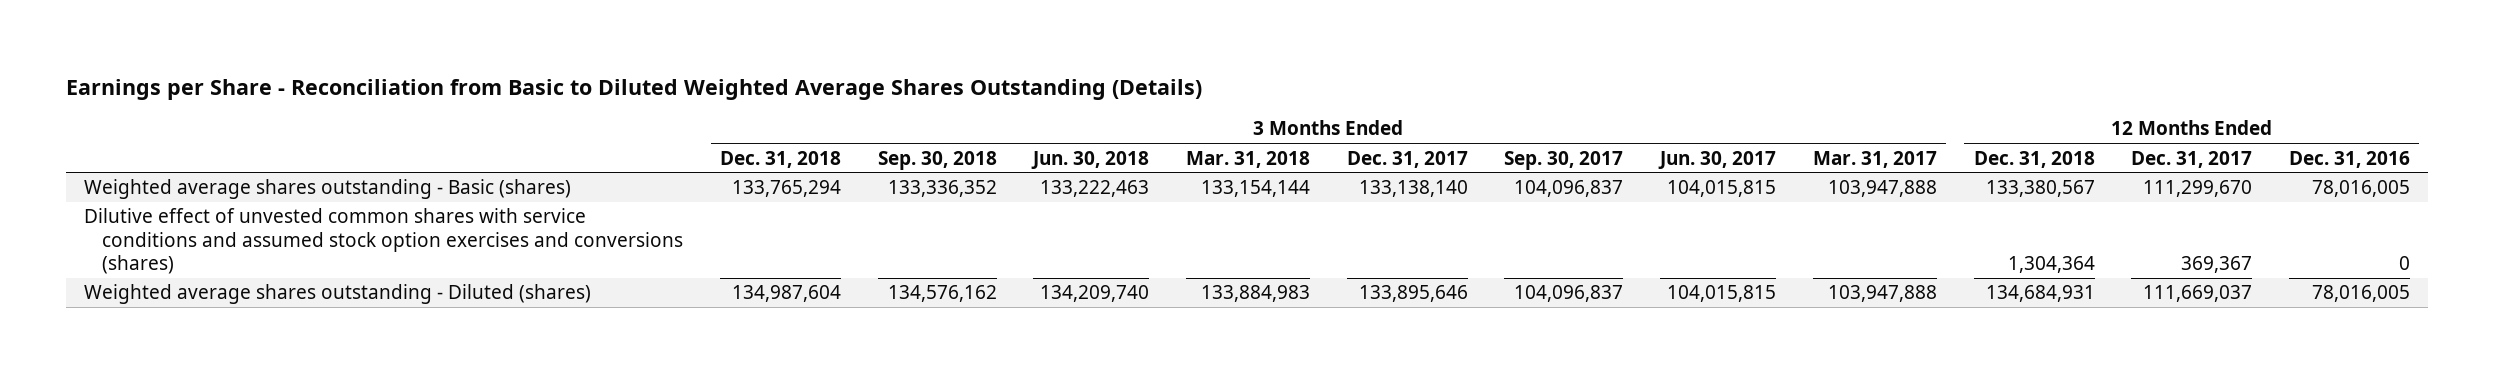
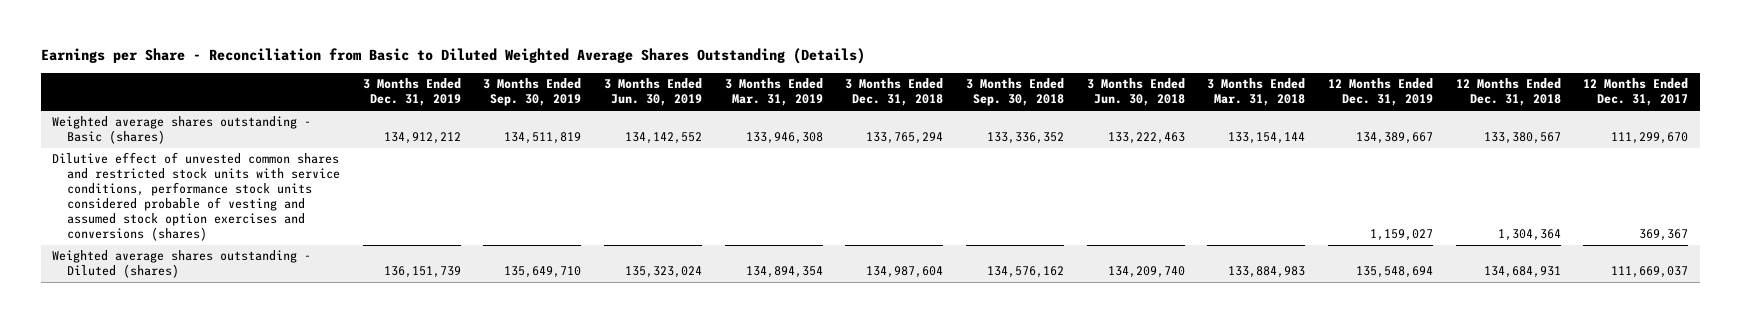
[1346,150,1468,168] Dec. 31, 2017 -> none
[1504,150,1624,170] Sep. 30, 2017 -> none
[1658,150,1777,169] Jun. 30, 2017 -> none
[1812,150,1937,168] Mar. 31, 2017 -> none
[2289,150,2411,168] Dec. 31, 2016 -> none
none -> [362,78,461,107] 3 Months Ended Dec. 31, 2019
none -> [483,78,582,107] 3 Months Ended Sep. 30, 2019
none -> [603,78,702,107] 3 Months Ended Jun. 30, 2019
none -> [724,78,823,107] 3 Months Ended Mar. 31, 2019
none -> [1327,78,1433,107] 12 Months Ended Dec. 31, 2019
[84,208,684,275] Dilutive effect of unvested common shares with service conditions and assumed stock option exercises and conversions (shares) -> [52,152,340,242] Dilutive effect of unvested common shares and restricted stock units with service conditions, performance stock units considered probable of vesting and assumed stock option exercises and conversions (shares)

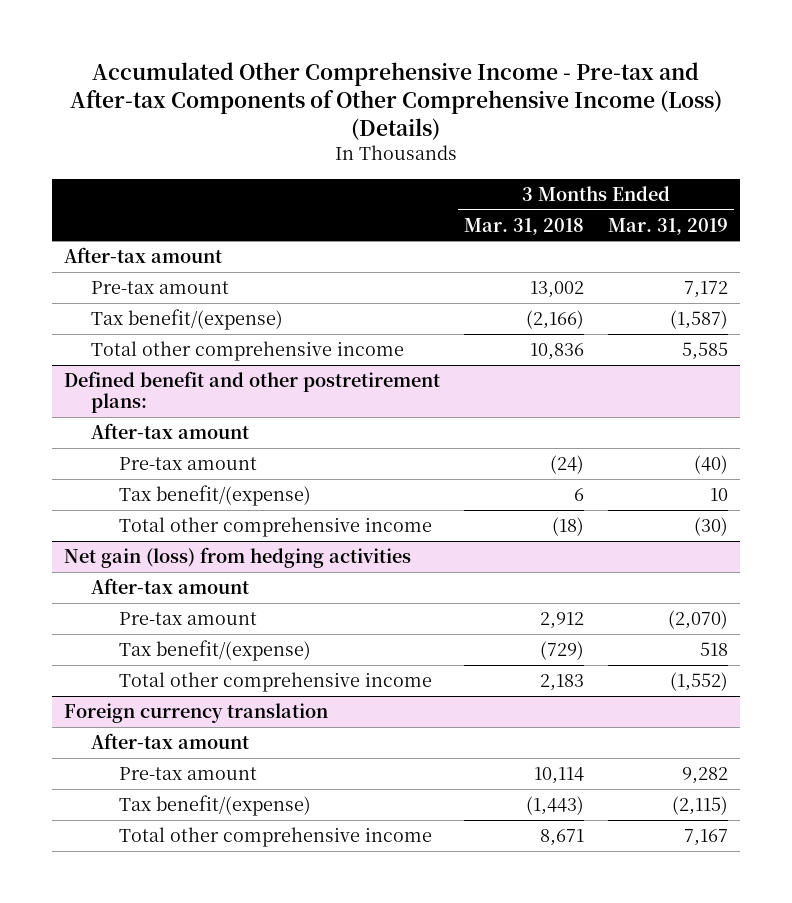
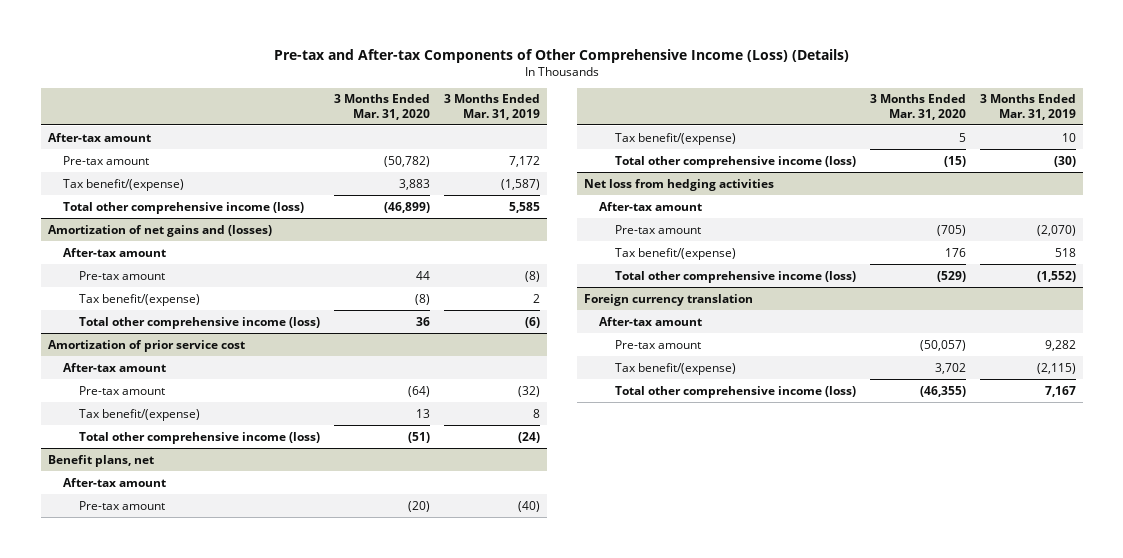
[69,61,722,140] Accumulated Other Comprehensive Income - Pre-tax and After-tax Components of Other Comprehensive Income (Loss) (Details) -> [273,48,849,63] Pre-tax and After-tax Components of Other Comprehensive Income (Loss) (Details)
[463,217,584,235] Mar. 31, 2018 -> none
none -> [333,94,430,120] 3 Months Ended Mar. 31, 2020
[63,371,440,414] Defined benefit and other postretirement plans: -> none
[91,341,405,362] Total other comprehensive income -> [63,201,305,214] Total other comprehensive income (loss)
none -> [47,224,272,237] Amortization of net gains and (losses)
none -> [78,270,165,280] Pre-tax amount
none -> [78,293,200,306] Tax benefit/(expense)
none -> [78,316,320,329] Total other comprehensive income (loss)
none -> [47,339,245,352] Amortization of prior service cost
none -> [63,362,167,372] After-tax amount
none -> [78,385,165,395] Pre-tax amount
none -> [78,408,200,421] Tax benefit/(expense)
none -> [78,431,320,444] Total other comprehensive income (loss)
none -> [47,454,154,467] Benefit plans, net
none -> [63,477,167,487] After-tax amount
[119,517,433,538] Total other comprehensive income -> [614,155,856,168] Total other comprehensive income (loss)
[63,547,411,569] Net gain (loss) from hedging activities -> [583,178,774,191] Net loss from hedging activities
[119,672,433,693] Total other comprehensive income -> [614,270,856,283] Total other comprehensive income (loss)
[119,827,433,848] Total other comprehensive income -> [614,385,856,398] Total other comprehensive income (loss)

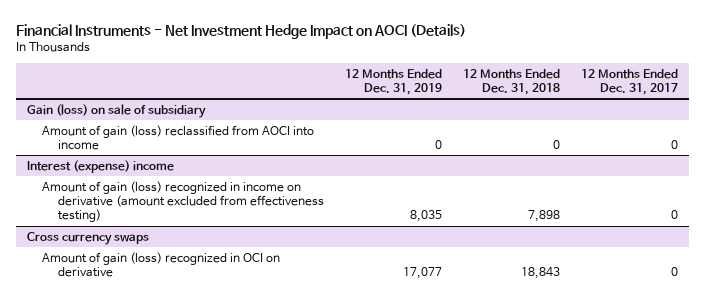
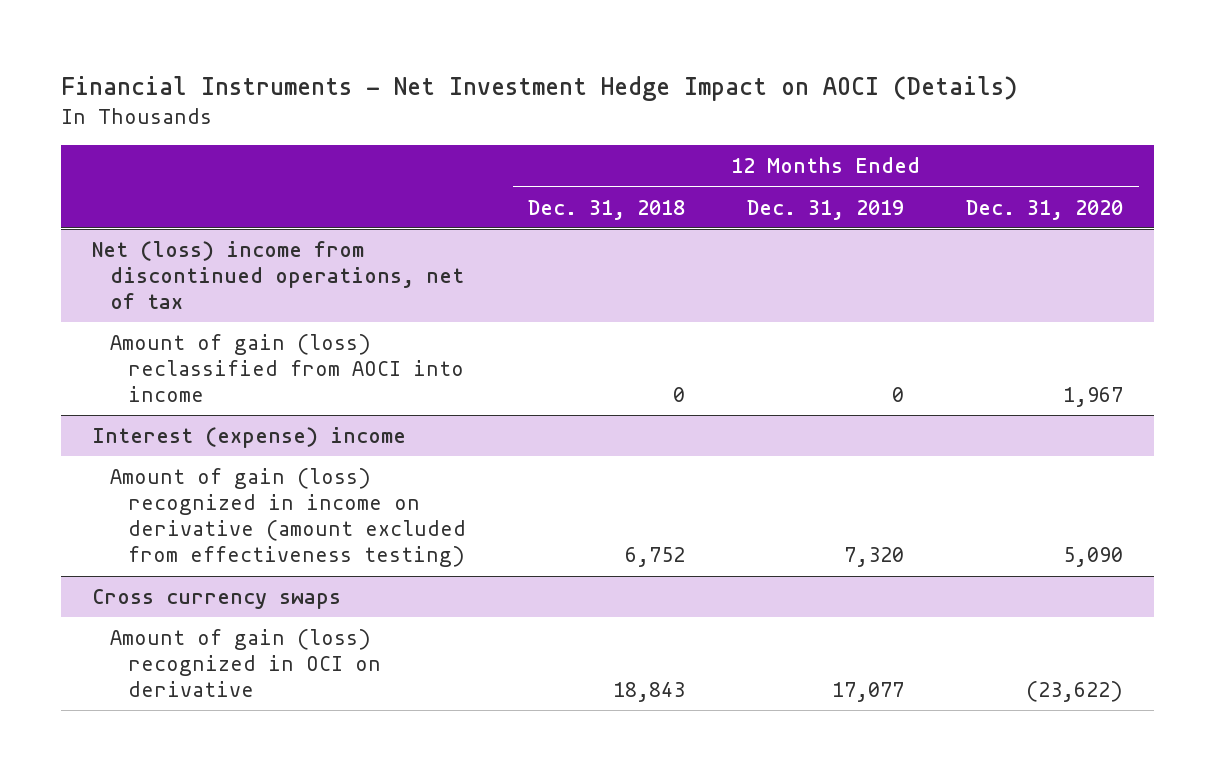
[581,68,679,95] 12 Months Ended Dec. 31, 2017 -> none
none -> [966,199,1124,220] Dec. 31, 2020
[26,103,206,118] Gain (loss) on sale of subsidiary -> [92,241,465,310] Net (loss) income from discontinued operations, net of tax
[410,210,443,223] 8,035 -> [844,547,905,568] 7,320
[528,210,561,223] 7,898 -> [625,547,686,568] 6,752

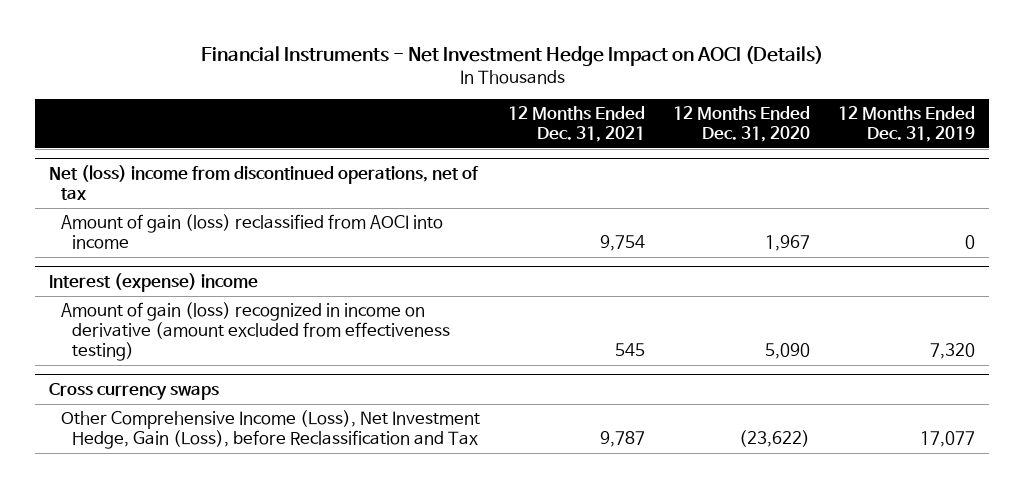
[528,199,686,220] Dec. 31, 2018 -> none
none -> [507,106,645,143] 12 Months Ended Dec. 31, 2021
[110,629,381,698] Amount of gain (loss) recognized in OCI on derivative -> [60,410,480,450] Other Comprehensive Income (Loss), Net Investment Hedge, Gain (Loss), before Reclassification and Tax

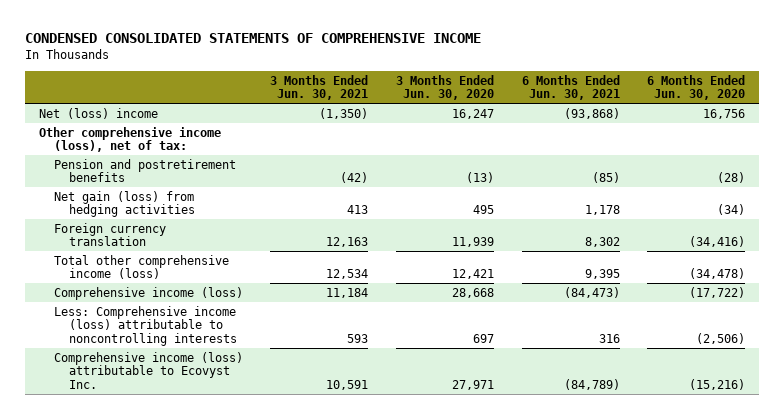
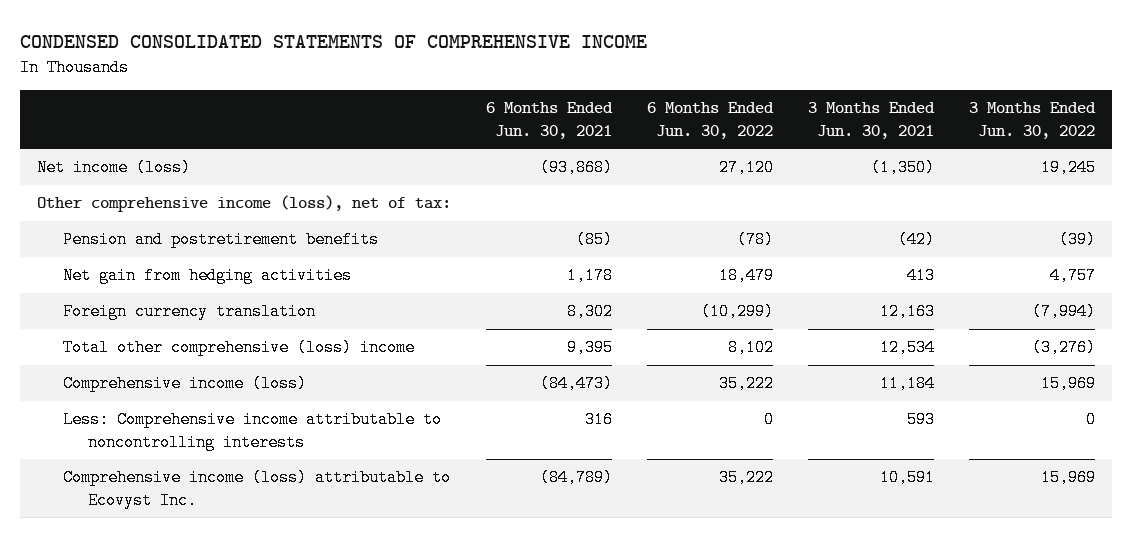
[396,74,495,101] 3 Months Ended Jun. 30, 2020 -> none
[647,74,746,101] 6 Months Ended Jun. 30, 2020 -> none
none -> [646,102,774,139] 6 Months Ended Jun. 30, 2022
none -> [968,102,1096,139] 3 Months Ended Jun. 30, 2022
[38,107,158,119] Net (loss) income -> [37,159,192,177] Net income (loss)
[53,190,195,218] Net gain (loss) from hedging activities -> [62,267,352,285] Net gain from hedging activities
[53,254,229,280] Total other comprehensive income (loss) -> [62,339,415,357] Total other comprehensive (loss) income
[53,305,237,347] Less: Comprehensive income (loss) attributable to noncontrolling interests -> [62,411,442,451] Less: Comprehensive income attributable to noncontrolling interests

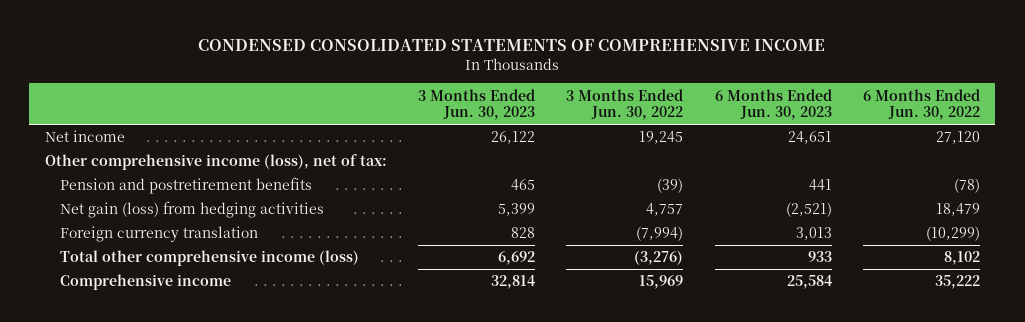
[486,102,614,139] 6 Months Ended Jun. 30, 2021 -> none
[807,102,935,139] 3 Months Ended Jun. 30, 2021 -> none
none -> [418,88,536,121] 3 Months Ended Jun. 30, 2023
none -> [714,88,832,121] 6 Months Ended Jun. 30, 2023
[37,159,192,177] Net income (loss) -> [44,130,125,143] Net income
[62,267,352,285] Net gain from hedging activities -> [60,201,325,219] Net gain (loss) from hedging activities
[62,375,307,393] Comprehensive income (loss) -> none
[62,411,442,451] Less: Comprehensive income attributable to noncontrolling interests -> none
[62,339,415,357] Total other comprehensive (loss) income -> [60,250,360,267] Total other comprehensive income (loss)
[62,469,451,509] Comprehensive income (loss) attributable to Ecovyst Inc. -> [60,274,232,291] Comprehensive income

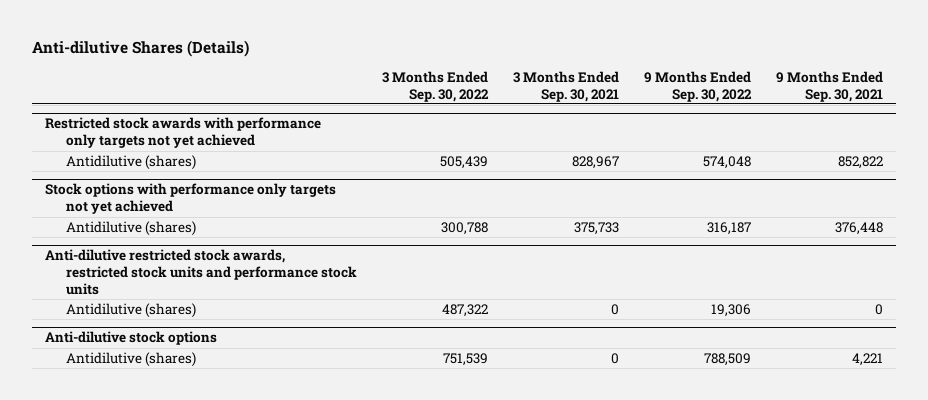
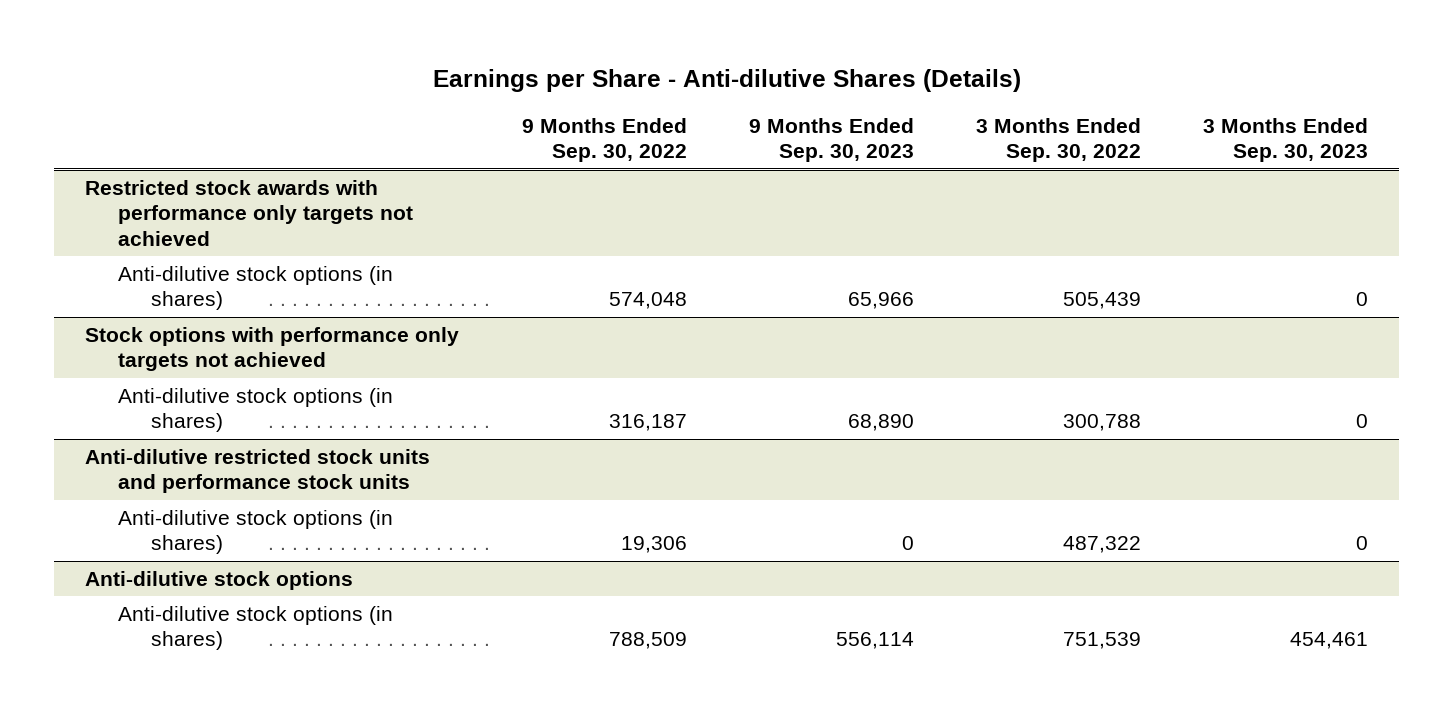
[32,40,250,58] Anti-dilutive Shares (Details) -> [432,68,1021,92] Earnings per Share - Anti-dilutive Shares (Details)
[513,70,620,102] 3 Months Ended Sep. 30, 2021 -> none
[776,70,884,102] 9 Months Ended Sep. 30, 2021 -> none
none -> [748,117,914,163] 9 Months Ended Sep. 30, 2023
none -> [1203,117,1369,163] 3 Months Ended Sep. 30, 2023
[44,117,321,149] Restricted stock awards with performance only targets not yet achieved -> [85,179,413,247] Restricted stock awards with performance only targets not achieved
[66,154,197,170] Antidilutive (shares) -> [117,265,393,311] Anti-dilutive stock options (in shares)
[44,183,336,215] Stock options with performance only targets not yet achieved -> [85,326,460,372] Stock options with performance only targets not achieved
[66,220,197,236] Antidilutive (shares) -> [117,387,393,433] Anti-dilutive stock options (in shares)
[44,249,358,296] Anti-dilutive restricted stock awards, restricted stock units and performance stock units -> [85,448,431,494] Anti-dilutive restricted stock units and performance stock units
[66,302,197,318] Antidilutive (shares) -> [117,509,393,555] Anti-dilutive stock options (in shares)
[66,351,197,367] Antidilutive (shares) -> [117,605,393,651] Anti-dilutive stock options (in shares)

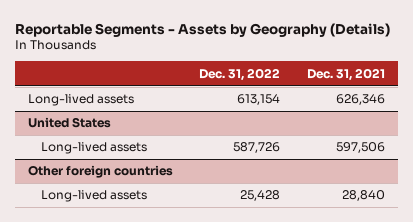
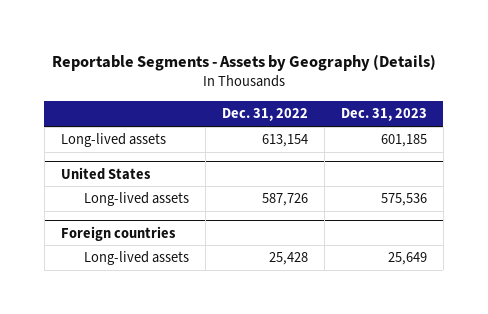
[306,67,385,81] Dec. 31, 2021 -> none
none -> [340,108,427,122] Dec. 31, 2023
[28,165,174,179] Other foreign countries -> [60,225,176,241] Foreign countries

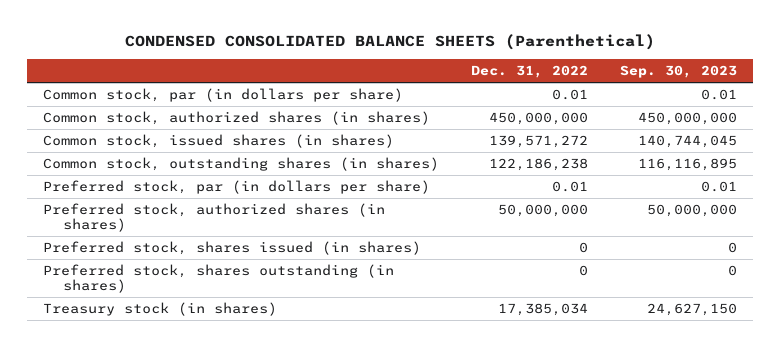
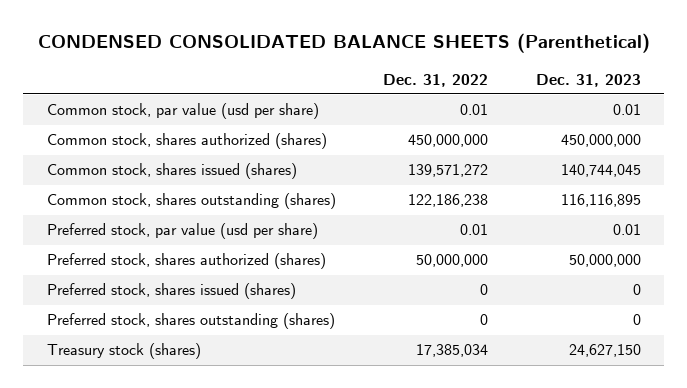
[620,65,738,79] Sep. 30, 2023 -> none
none -> [535,73,641,87] Dec. 31, 2023
[42,87,403,102] Common stock, par (in dollars per share) -> [46,103,319,120] Common stock, par value (usd per share)
[42,110,430,125] Common stock, authorized shares (in shares) -> [46,133,327,150] Common stock, shares authorized (shares)
[42,133,394,148] Common stock, issued shares (in shares) -> [46,163,297,180] Common stock, shares issued (shares)
[42,156,439,171] Common stock, outstanding shares (in shares) -> [46,193,336,210] Common stock, shares outstanding (shares)
[42,179,430,194] Preferred stock, par (in dollars per share) -> [46,223,318,240] Preferred stock, par value (usd per share)
[42,202,385,232] Preferred stock, authorized shares (in shares) -> [46,253,326,270] Preferred stock, shares authorized (shares)
[42,240,421,255] Preferred stock, shares issued (in shares) -> [46,283,296,300] Preferred stock, shares issued (shares)
[42,263,394,293] Preferred stock, shares outstanding (in shares) -> [46,313,335,330] Preferred stock, shares outstanding (shares)
[42,301,277,316] Treasury stock (in shares) -> [46,343,201,360] Treasury stock (shares)

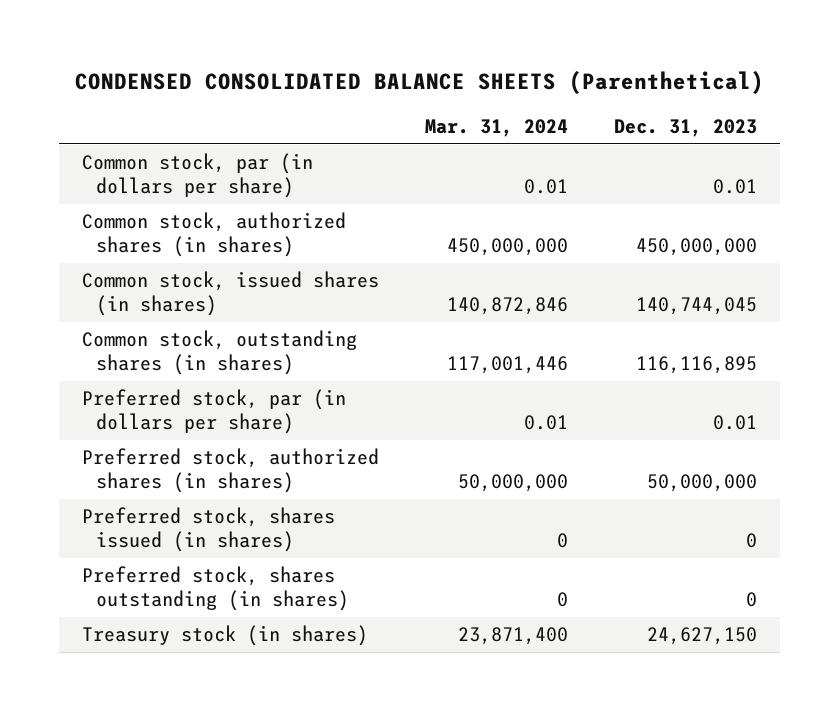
[383,73,489,87] Dec. 31, 2022 -> none
none -> [425,118,569,137] Mar. 31, 2024
[46,103,319,120] Common stock, par value (usd per share) -> [82,153,314,199] Common stock, par (in dollars per share)
[46,133,327,150] Common stock, shares authorized (shares) -> [82,212,347,258] Common stock, authorized shares (in shares)
[46,163,297,180] Common stock, shares issued (shares) -> [82,271,380,317] Common stock, issued shares (in shares)
[46,193,336,210] Common stock, shares outstanding (shares) -> [82,330,358,376] Common stock, outstanding shares (in shares)
[46,223,318,240] Preferred stock, par value (usd per share) -> [82,389,347,435] Preferred stock, par (in dollars per share)
[46,253,326,270] Preferred stock, shares authorized (shares) -> [82,448,380,494] Preferred stock, authorized shares (in shares)
[46,283,296,300] Preferred stock, shares issued (shares) -> [82,507,336,553] Preferred stock, shares issued (in shares)
[46,313,335,330] Preferred stock, shares outstanding (shares) -> [82,566,350,612] Preferred stock, shares outstanding (in shares)
[46,343,201,360] Treasury stock (shares) -> [82,625,369,647] Treasury stock (in shares)

